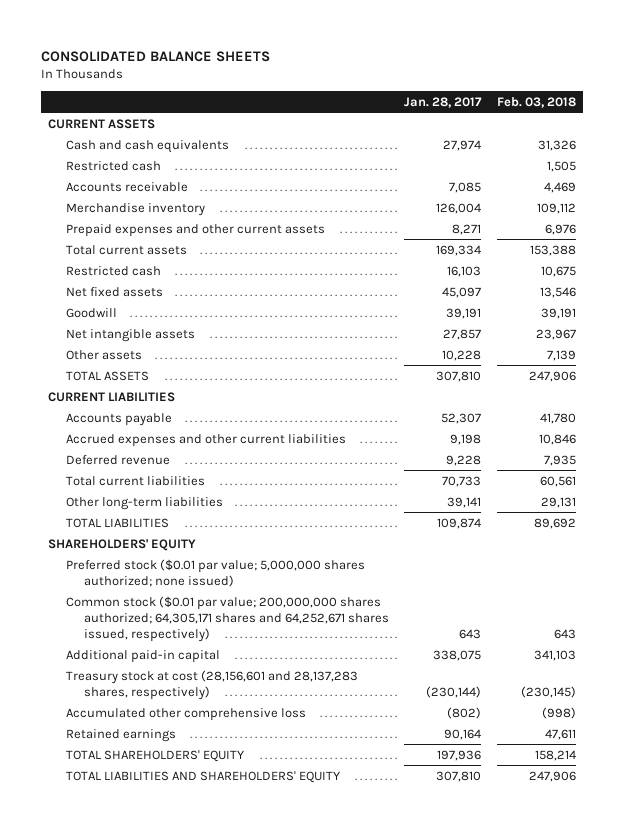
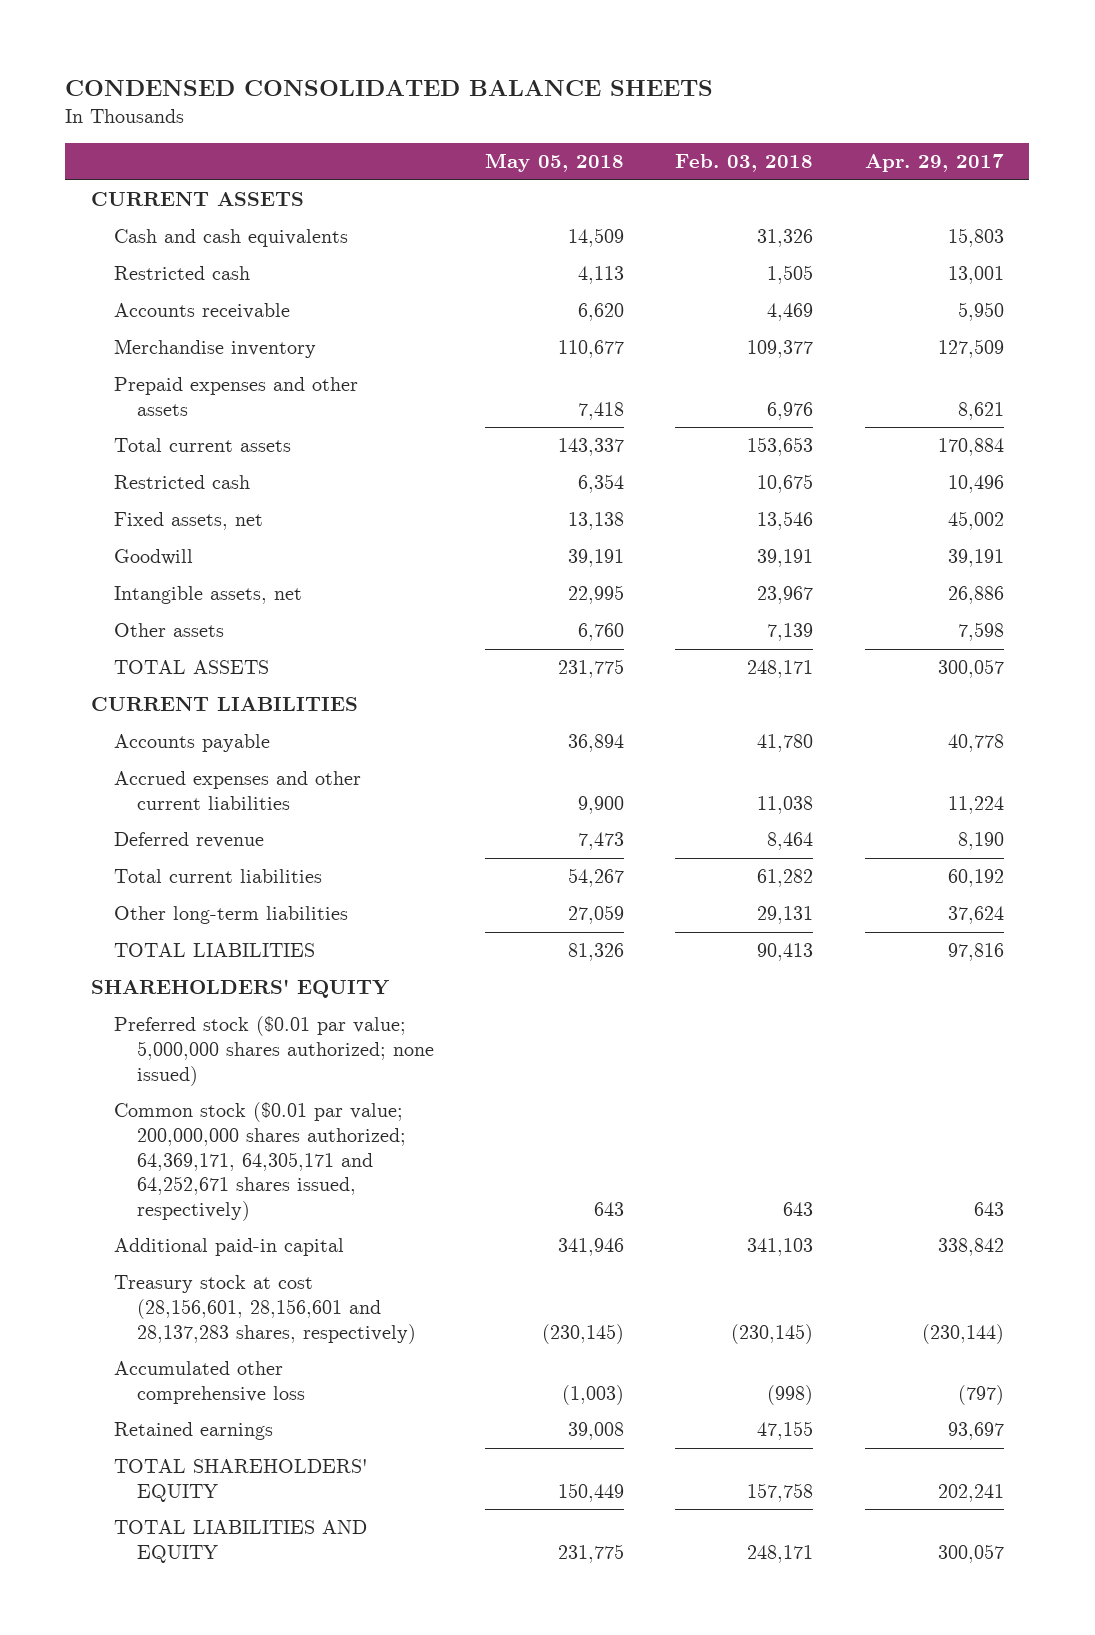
[40,50,270,62] CONSOLIDATED BALANCE SHEETS -> [65,80,714,97] CONDENSED CONSOLIDATED BALANCE SHEETS
[404,96,483,108] Jan. 28, 2017 -> none
none -> [485,153,625,173] May 05, 2018
none -> [864,154,1004,173] Apr. 29, 2017
[536,202,576,214] 109,112 -> [747,340,814,359] 109,377
[66,223,326,237] Prepaid expenses and other current assets -> [114,377,359,416] Prepaid expenses and other assets
[529,244,576,256] 153,388 -> [747,437,814,457] 153,653
[66,286,164,297] Net fixed assets -> [114,512,264,531] Fixed assets, net
[66,328,196,342] Net intangible assets -> [114,586,303,605] Intangible assets, net
[528,370,576,382] 247,906 -> [747,660,814,679] 248,171
[538,433,576,445] 10,846 -> [757,795,814,814] 11,038
[543,454,576,466] 7,935 -> [767,832,814,851] 8,464
[539,475,576,487] 60,561 -> [757,869,814,888] 61,282
[533,517,576,529] 89,692 -> [757,943,814,962] 90,413
[66,595,389,642] Common stock ($0.01 par value; 200,000,000 shares authorized; 64,305,171 shares and 64,252,671 shares issued, respectively) -> [114,1102,407,1222] Common stock ($0.01 par value; 200,000,000 shares authorized; 64,369,171, 64,305,171 and 64,252,671 shares issued, respectively)
[66,669,359,700] Treasury stock at cost (28,156,601 and 28,137,283 shares, respectively) -> [114,1275,417,1344] Treasury stock at cost (28,156,601, 28,156,601 and 28,137,283 shares, respectively)
[544,728,576,740] 47,611 -> [757,1421,814,1441] 47,155
[534,749,576,761] 158,214 -> [747,1482,814,1502] 157,758
[66,770,341,783] TOTAL LIABILITIES AND SHAREHOLDERS' EQUITY -> [114,1520,368,1563] TOTAL LIABILITIES AND EQUITY
[528,770,576,782] 247,906 -> [747,1544,814,1563] 248,171

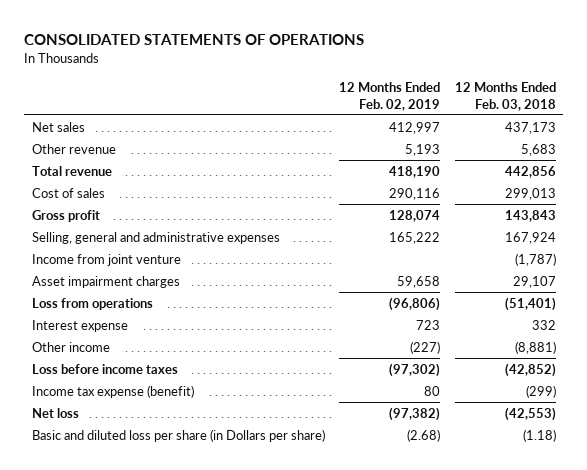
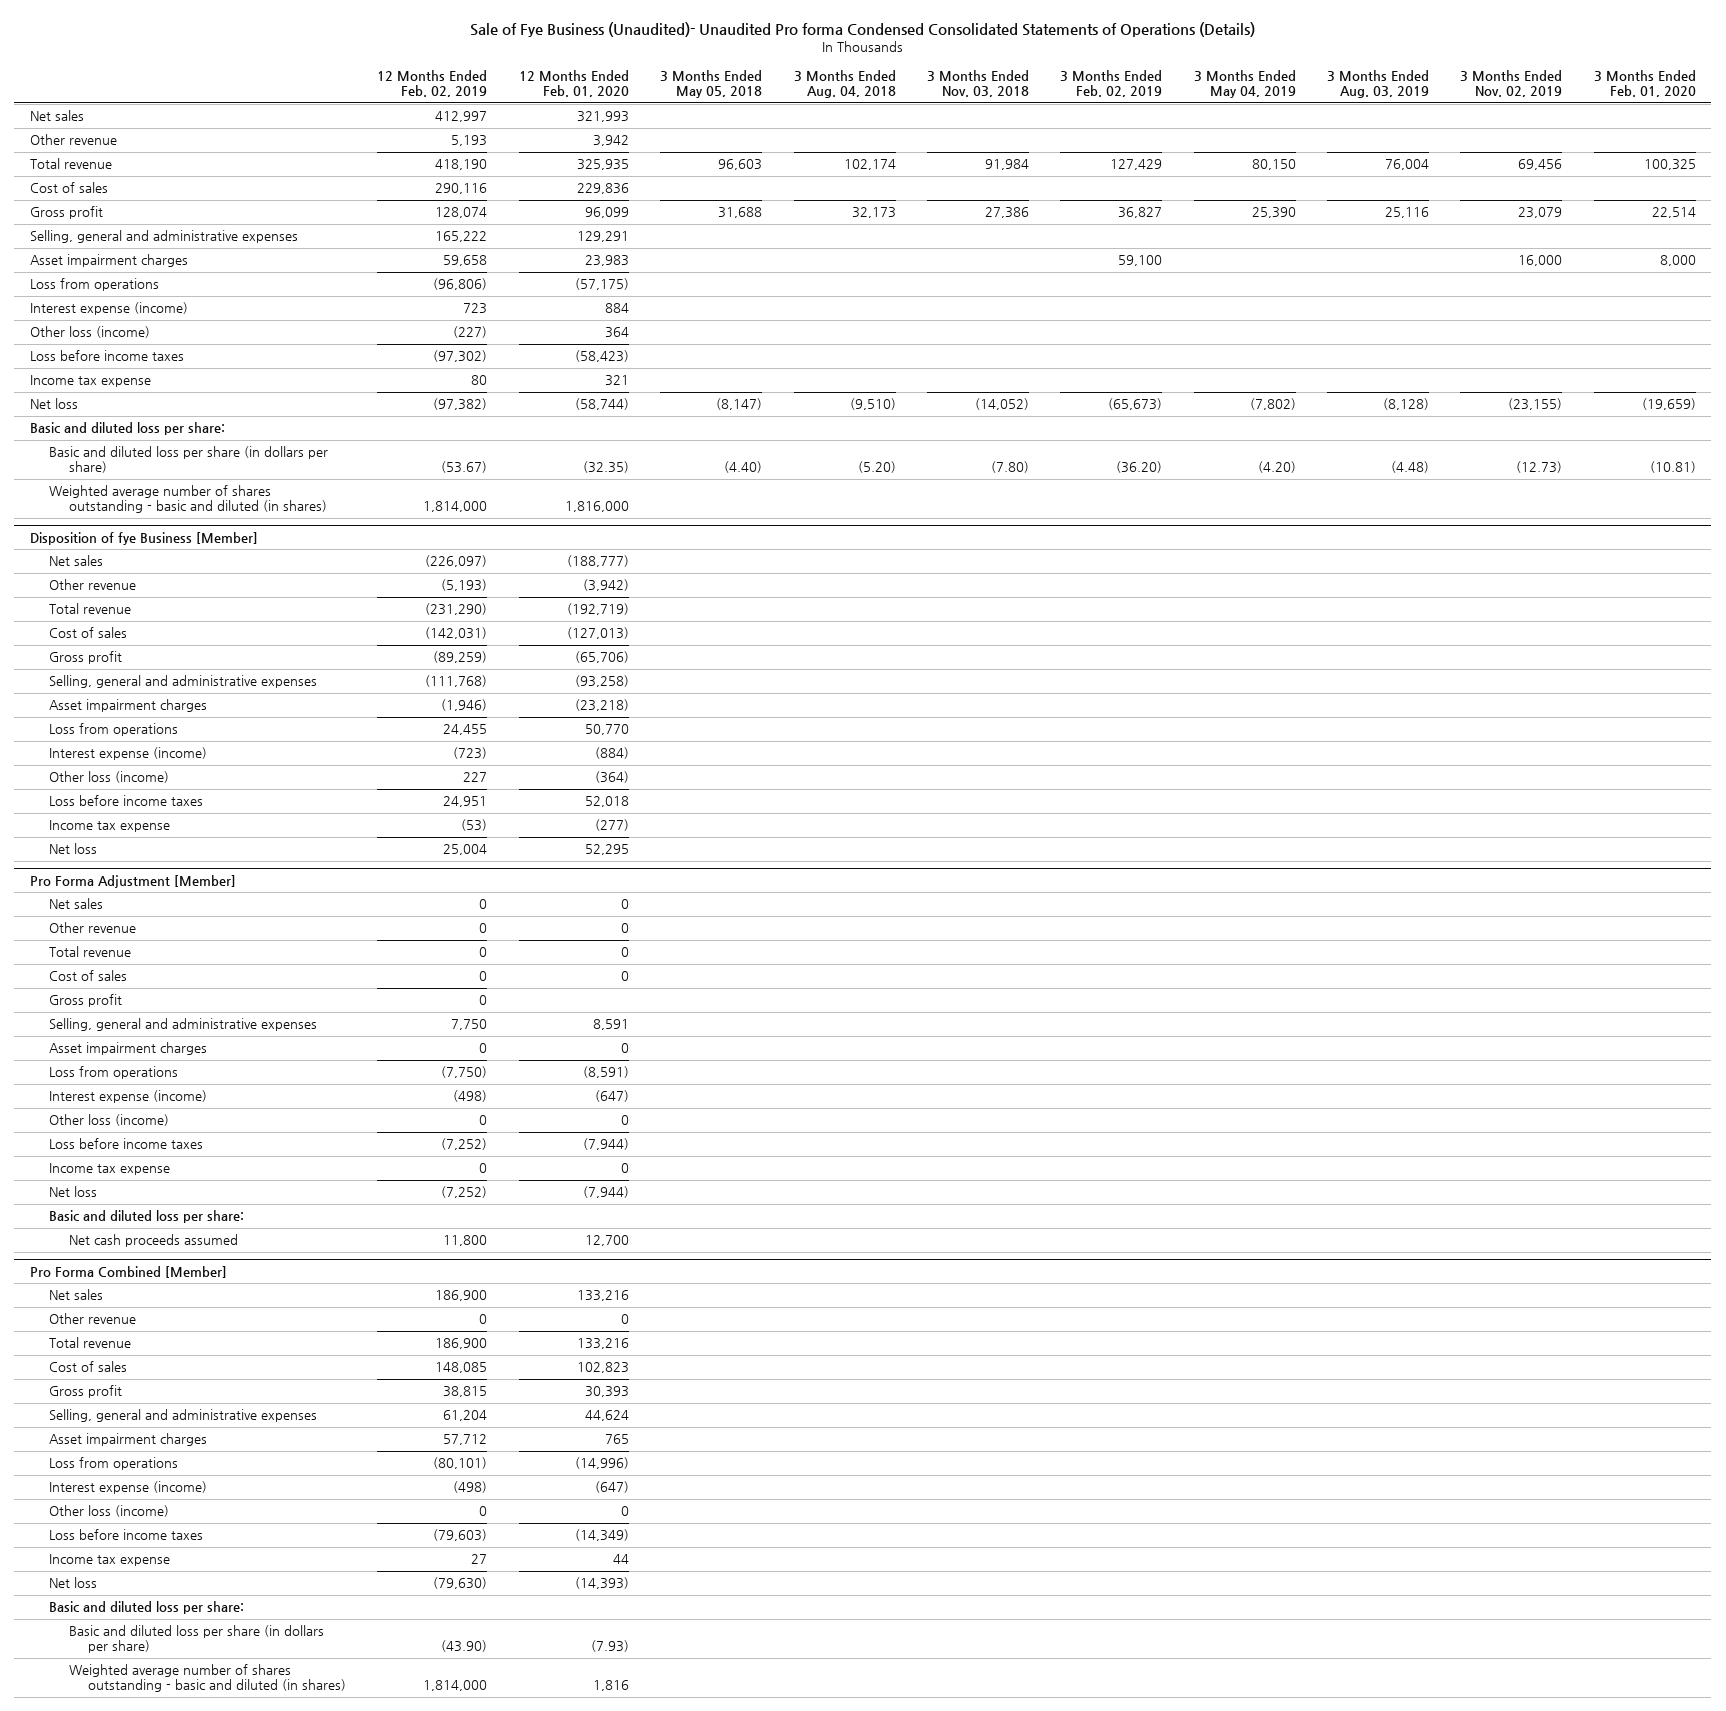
[24,33,365,45] CONSOLIDATED STATEMENTS OF OPERATIONS -> [469,22,1255,38] Sale of Fye Business (Unaudited)- Unaudited Pro forma Condensed Consolidated Statements of Operations (Details)
[454,81,556,111] 12 Months Ended Feb. 03, 2018 -> none
none -> [518,70,629,98] 12 Months Ended Feb. 01, 2020
none -> [660,70,763,99] 3 Months Ended May 05, 2018
none -> [793,70,896,99] 3 Months Ended Aug. 04, 2018
none -> [926,70,1029,98] 3 Months Ended Nov. 03, 2018
none -> [1060,70,1163,98] 3 Months Ended Feb. 02, 2019
none -> [1193,70,1296,99] 3 Months Ended May 04, 2019
none -> [1327,70,1430,99] 3 Months Ended Aug. 03, 2019
none -> [1460,70,1563,98] 3 Months Ended Nov. 02, 2019
none -> [1593,70,1696,98] 3 Months Ended Feb. 01, 2020
[31,253,181,266] Income from joint venture -> none
[31,319,128,332] Interest expense -> [29,302,188,316] Interest expense (income)
[31,341,110,352] Other income -> [29,326,150,339] Other loss (income)
[31,384,194,398] Income tax expense (benefit) -> [29,375,151,388] Income tax expense
none -> [29,422,225,436] Basic and diluted loss per share:
[31,428,325,442] Basic and diluted loss per share (in Dollars per share) -> [49,446,329,474] Basic and diluted loss per share (in dollars per share)
[407,428,441,442] (2.68) -> [441,461,488,474] (53.67)
none -> [49,485,327,514] Weighted average number of shares outstanding - basic and diluted (in shares)
none -> [29,531,258,545] Disposition of fye Business [Member]
none -> [49,555,104,567] Net sales
none -> [49,579,137,591] Other revenue
none -> [49,603,132,615] Total revenue
none -> [49,627,128,639] Cost of sales
none -> [49,651,123,665] Gross profit
none -> [49,675,318,689] Selling, general and administrative expenses
none -> [49,699,208,713] Asset impairment charges
none -> [49,723,179,737] Loss from operations
none -> [49,747,208,761] Interest expense (income)
none -> [49,771,170,784] Other loss (income)
none -> [49,795,204,807] Loss before income taxes
none -> [49,820,171,833] Income tax expense
none -> [49,843,98,855] Net loss
none -> [29,874,236,888] Pro Forma Adjustment [Member]
none -> [49,898,104,910] Net sales
none -> [49,922,137,934] Other revenue
none -> [49,946,132,958] Total revenue
none -> [49,970,128,982] Cost of sales
none -> [49,994,123,1008] Gross profit
none -> [49,1018,318,1032] Selling, general and administrative expenses
none -> [49,1042,208,1056] Asset impairment charges
none -> [49,1066,179,1080] Loss from operations
none -> [49,1090,208,1104] Interest expense (income)
none -> [49,1114,170,1127] Other loss (income)
none -> [49,1138,204,1150] Loss before income taxes
none -> [49,1163,171,1176] Income tax expense
none -> [49,1186,98,1198] Net loss
none -> [49,1210,245,1224] Basic and diluted loss per share:
none -> [68,1234,238,1248] Net cash proceeds assumed
none -> [29,1265,227,1278] Pro Forma Combined [Member]
none -> [49,1289,104,1301] Net sales
none -> [49,1313,137,1325] Other revenue
none -> [49,1337,132,1349] Total revenue
none -> [49,1361,128,1373] Cost of sales
none -> [49,1385,123,1399] Gross profit
none -> [49,1409,318,1423] Selling, general and administrative expenses
none -> [49,1433,208,1447] Asset impairment charges
none -> [49,1457,179,1471] Loss from operations
none -> [49,1481,208,1495] Interest expense (income)
none -> [49,1505,170,1518] Other loss (income)
none -> [49,1529,204,1541] Loss before income taxes
none -> [49,1554,171,1567] Income tax expense
none -> [49,1577,98,1589] Net loss
none -> [49,1601,245,1615] Basic and diluted loss per share:
none -> [68,1625,324,1654] Basic and diluted loss per share (in dollars per share)
none -> [68,1664,347,1693] Weighted average number of shares outstanding - basic and diluted (in shares)

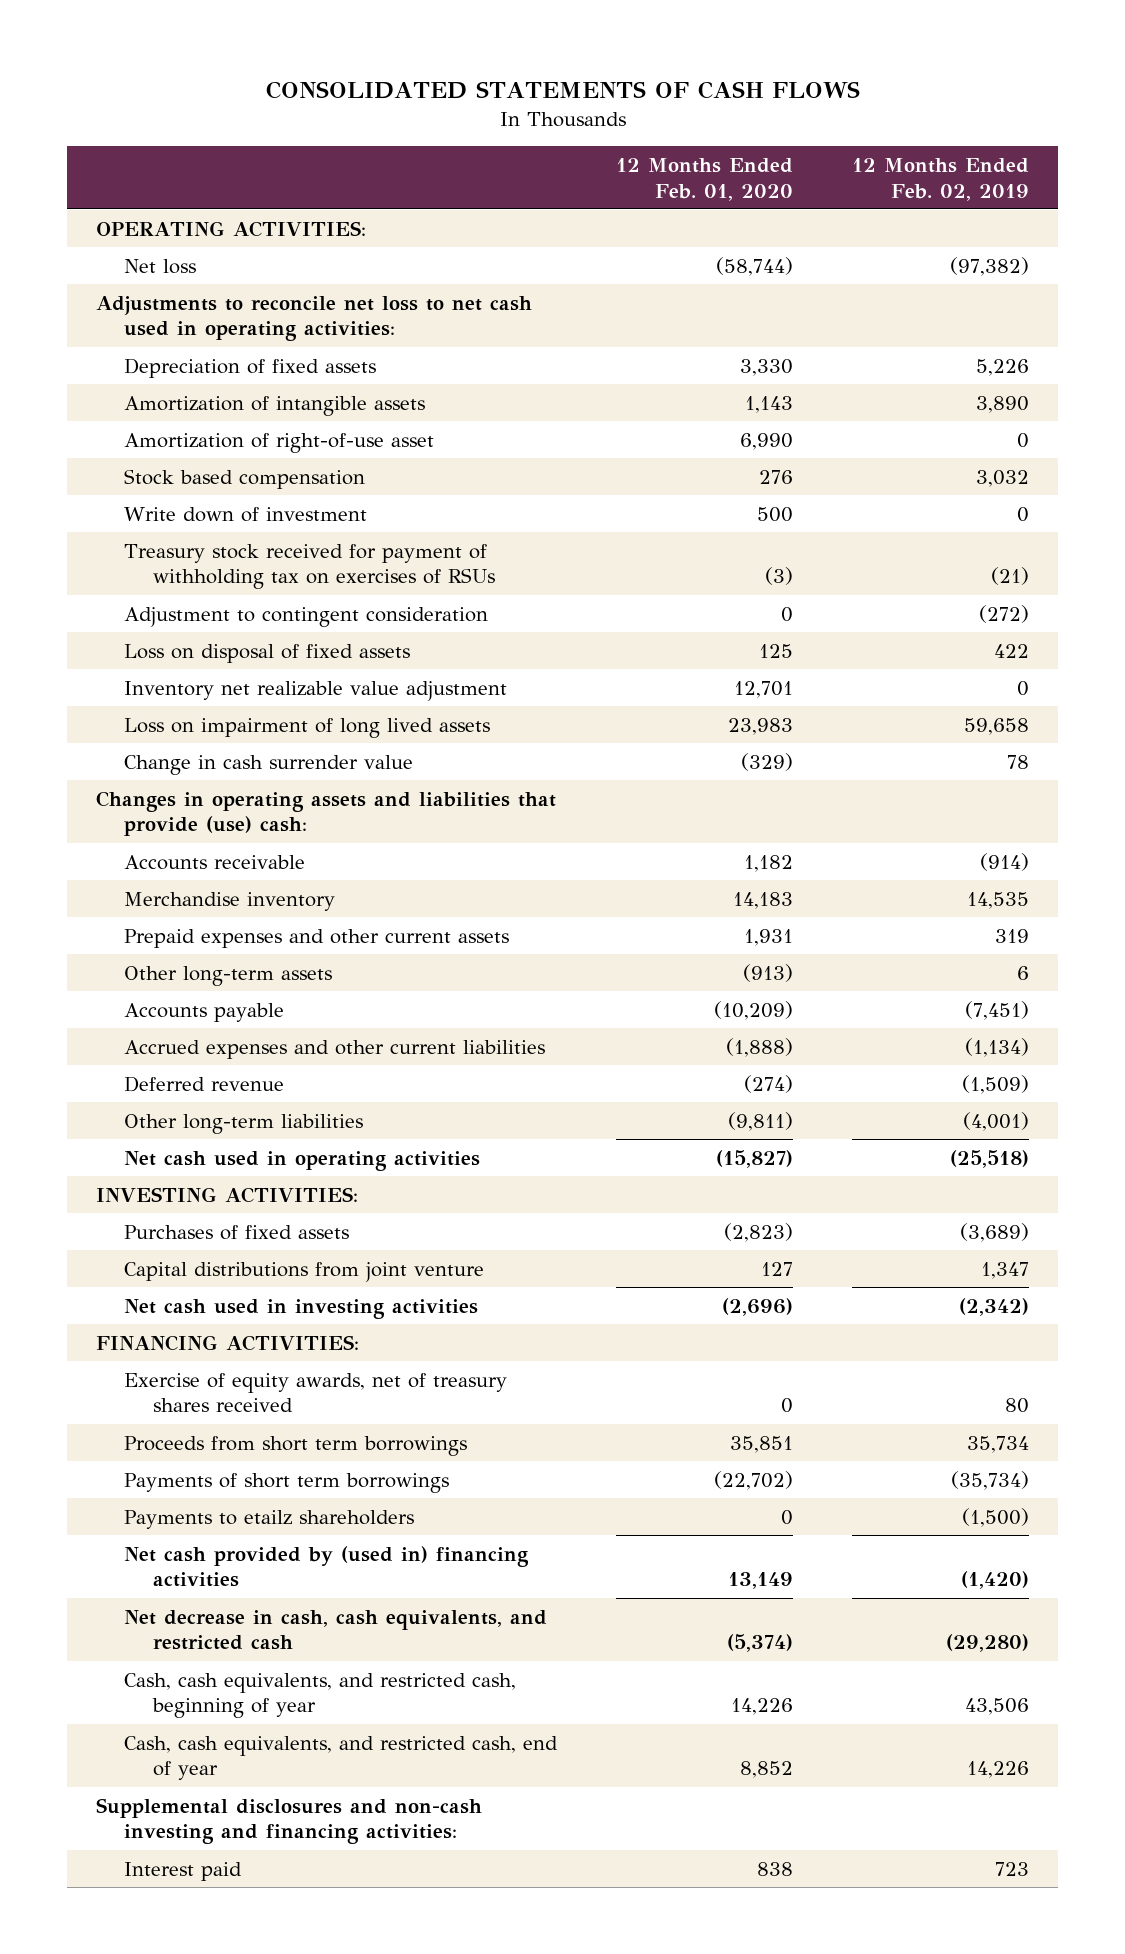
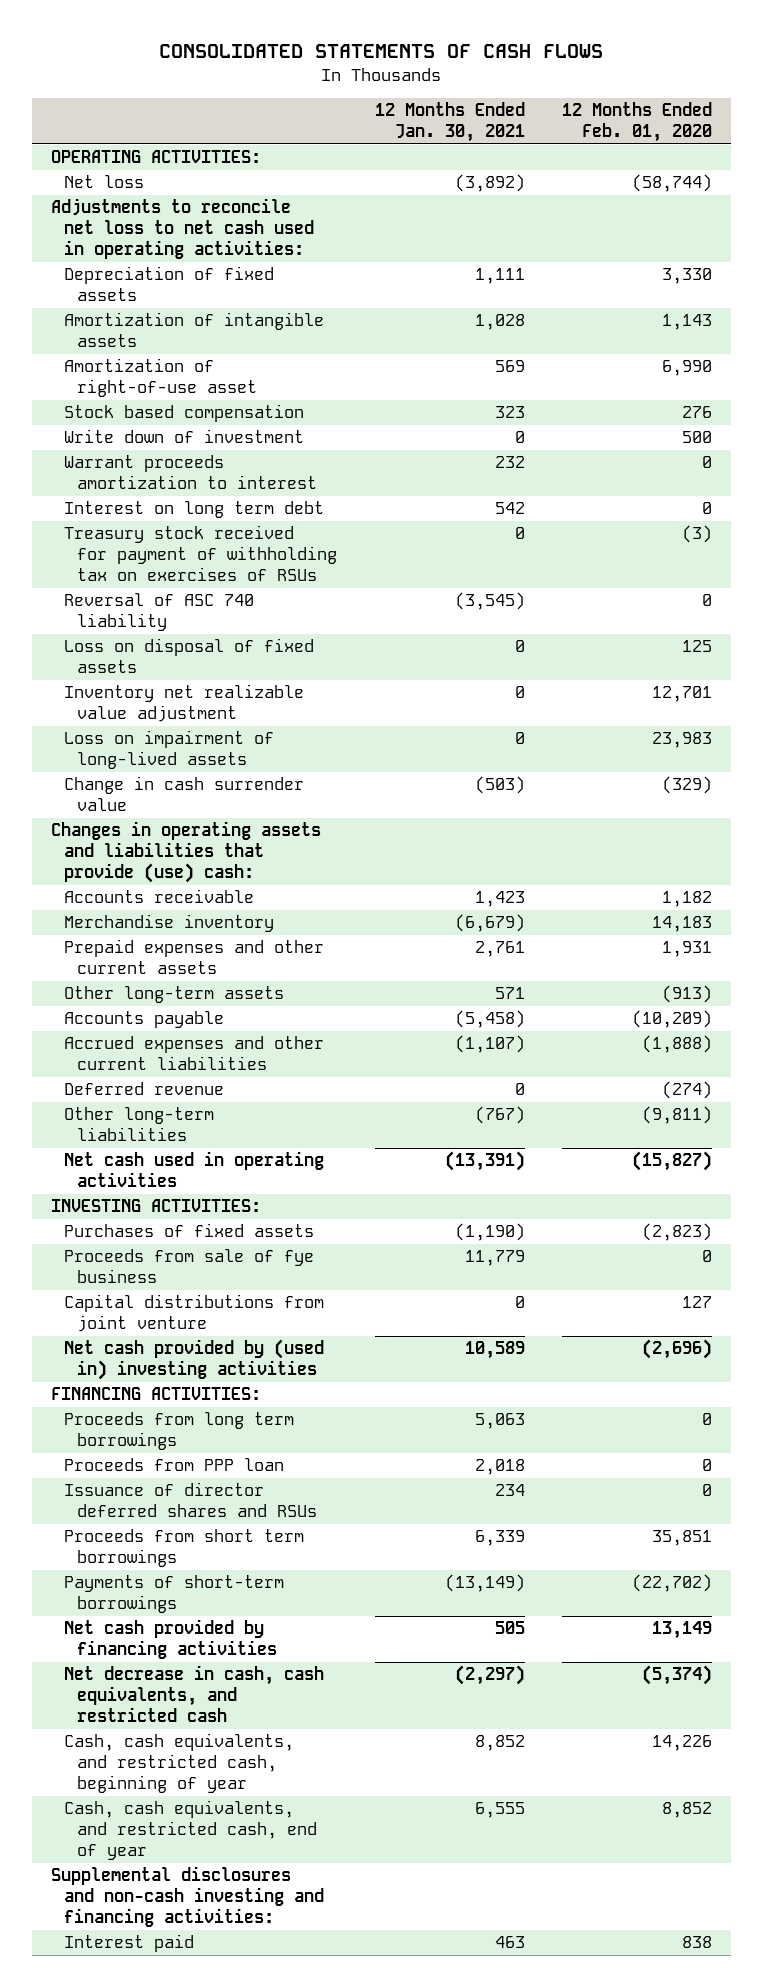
[852,157,1030,201] 12 Months Ended Feb. 02, 2019 -> none
none -> [374,102,525,142] 12 Months Ended Jan. 30, 2021
none -> [63,455,317,490] Warrant proceeds amortization to interest
none -> [63,501,324,519] Interest on long term debt
[124,606,489,627] Adjustment to contingent consideration -> none
none -> [63,593,254,632] Reversal of ASC 740 liability
[124,717,491,738] Loss on impairment of long lived assets -> [63,730,274,770] Loss on impairment of long-lived assets
none -> [63,1249,314,1284] Proceeds from sale of fye business
[124,1298,479,1319] Net cash used in investing activities -> [63,1339,324,1381] Net cash provided by (used in) investing activities
[124,1372,508,1413] Exercise of equity awards, net of treasury shares received -> none
none -> [63,1412,294,1451] Proceeds from long term borrowings
none -> [63,1458,284,1472] Proceeds from PPP loan
none -> [63,1482,317,1518] Issuance of director deferred shares and RSUs
[124,1509,415,1529] Payments to etailz shareholders -> none
[124,1472,450,1493] Payments of short term borrowings -> [63,1575,284,1614] Payments of short-term borrowings
[124,1545,530,1588] Net cash provided by (used in) financing activities -> [63,1619,277,1660] Net cash provided by financing activities

